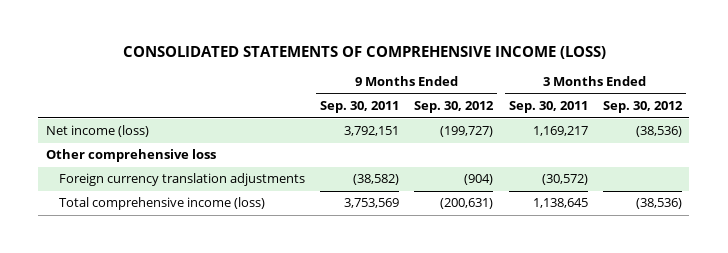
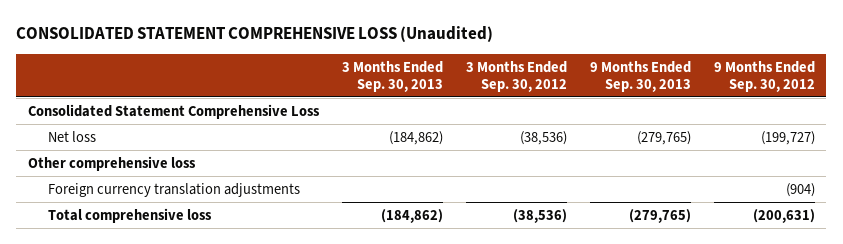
[122,46,606,60] CONSOLIDATED STATEMENTS OF COMPREHENSIVE INCOME (LOSS) -> [16,26,494,43] CONSOLIDATED STATEMENT COMPREHENSIVE LOSS (Unaudited)
[320,101,400,114] Sep. 30, 2011 -> none
[508,101,588,114] Sep. 30, 2011 -> none
none -> [341,60,443,92] 3 Months Ended Sep. 30, 2013
none -> [589,60,691,92] 9 Months Ended Sep. 30, 2013
none -> [27,103,320,119] Consolidated Statement Comprehensive Loss
[45,125,149,138] Net income (loss) -> [48,130,97,142] Net loss
[58,197,265,211] Total comprehensive income (loss) -> [48,207,213,223] Total comprehensive loss

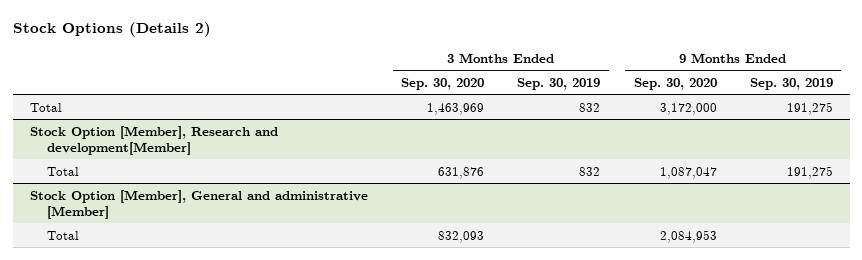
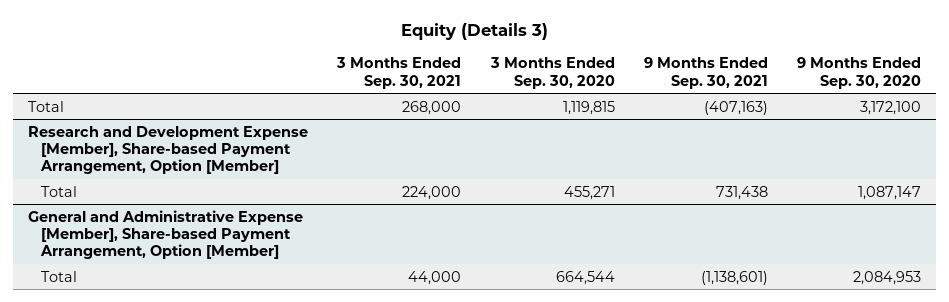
[12,22,211,38] Stock Options (Details 2) -> [400,23,548,41] Equity (Details 3)
[517,78,601,91] Sep. 30, 2019 -> none
[749,78,833,91] Sep. 30, 2019 -> none
none -> [336,57,462,89] 3 Months Ended Sep. 30, 2021
none -> [643,57,768,89] 9 Months Ended Sep. 30, 2021
[29,125,278,155] Stock Option [Member], Research and development[Member] -> none
[29,189,368,219] Stock Option [Member], General and administrative [Member] -> none
[426,102,484,115] 1,463,969 -> [562,100,615,115] 1,119,815
[659,102,717,115] 3,172,000 -> [860,100,922,115] 3,172,100
none -> [28,125,309,175] Research and Development Expense [Member], Share-based Payment Arrangement, Option [Member]
[437,166,484,179] 631,876 -> [563,185,615,200] 455,271
[659,166,717,179] 1,087,047 -> [858,185,922,200] 1,087,147
none -> [28,209,304,260] General and Administrative Expense [Member], Share-based Payment Arrangement, Option [Member]
[437,230,484,243] 832,093 -> [555,270,615,285] 664,544

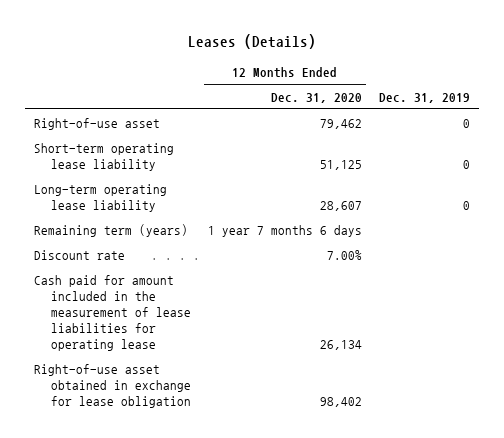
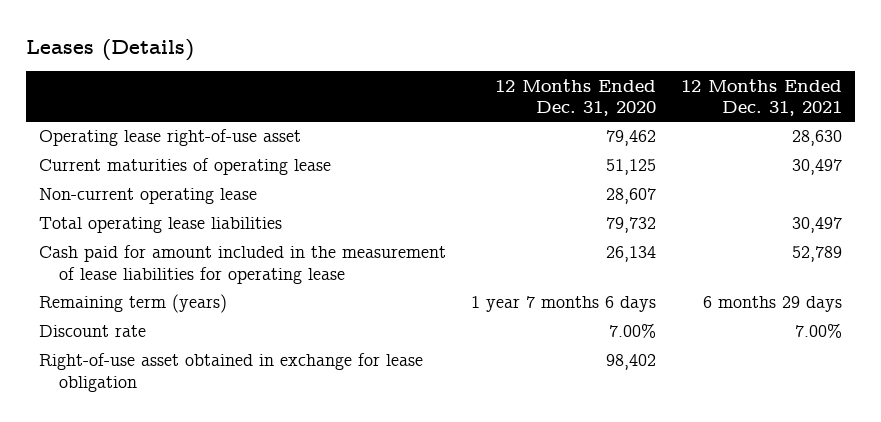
[379,92,471,103] Dec. 31, 2019 -> none
none -> [681,78,843,117] 12 Months Ended Dec. 31, 2021
[33,117,160,130] Right-of-use asset -> [38,129,301,147] Operating lease right-of-use asset
[33,142,174,171] Short-term operating lease liability -> [38,158,331,176] Current maturities of operating lease
[33,183,167,212] Long-term operating lease liability -> [38,188,257,205] Non-current operating lease
none -> [38,217,282,234] Total operating lease liabilities
[33,274,192,351] Cash paid for amount included in the measurement of lease liabilities for operating lease -> [38,245,446,284] Cash paid for amount included in the measurement of lease liabilities for operating lease

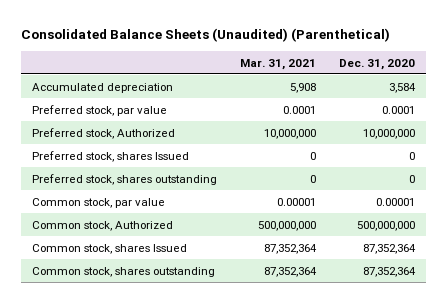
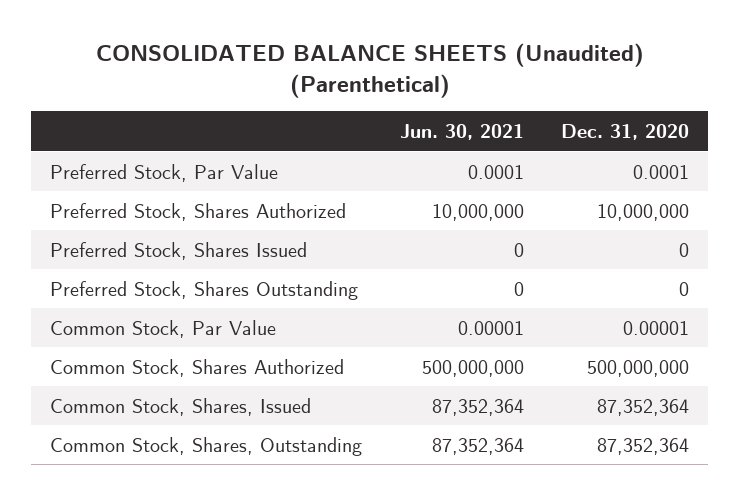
[21,28,391,43] Consolidated Balance Sheets (Unaudited) (Parenthetical) -> [95,43,644,98] CONSOLIDATED BALANCE SHEETS (Unaudited) (Parenthetical)
[240,58,317,70] Mar. 31, 2021 -> none
none -> [399,123,524,140] Jun. 30, 2021
[32,82,174,93] Accumulated depreciation -> none
[32,104,168,116] Preferred stock, par value -> [49,163,278,182] Preferred Stock, Par Value
[32,127,176,139] Preferred stock, Authorized -> [49,202,346,221] Preferred Stock, Shares Authorized
[32,150,190,162] Preferred stock, shares Issued -> [49,241,307,260] Preferred Stock, Shares Issued
[32,173,218,185] Preferred stock, shares outstanding -> [49,280,358,300] Preferred Stock, Shares Outstanding
[32,197,166,208] Common stock, par value -> [49,319,276,338] Common Stock, Par Value
[32,220,174,231] Common stock, Authorized -> [49,358,344,377] Common Stock, Shares Authorized
[32,243,188,254] Common stock, shares Issued -> [49,397,311,416] Common Stock, Shares, Issued
[32,266,216,277] Common stock, shares outstanding -> [49,436,362,456] Common Stock, Shares, Outstanding

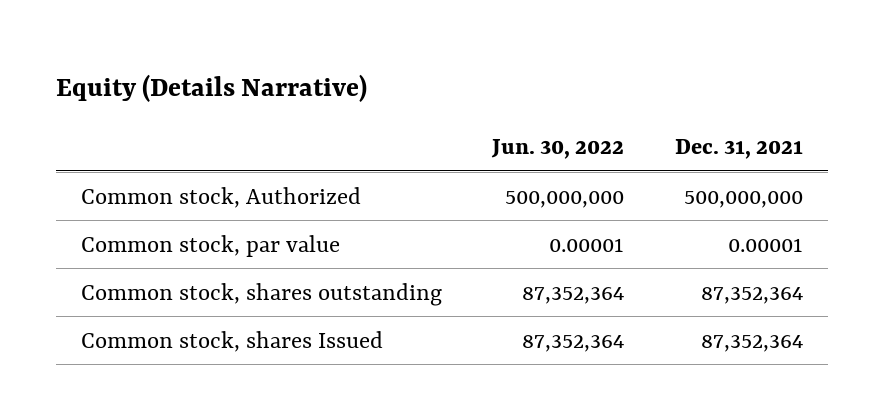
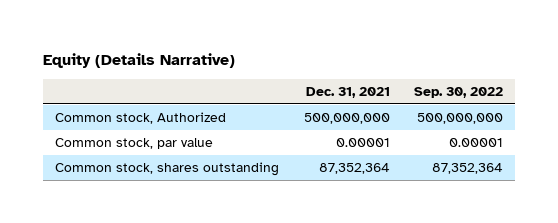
[491,139,625,160] Jun. 30, 2022 -> none
none -> [414,87,504,99] Sep. 30, 2022
[80,330,383,352] Common stock, shares Issued -> none

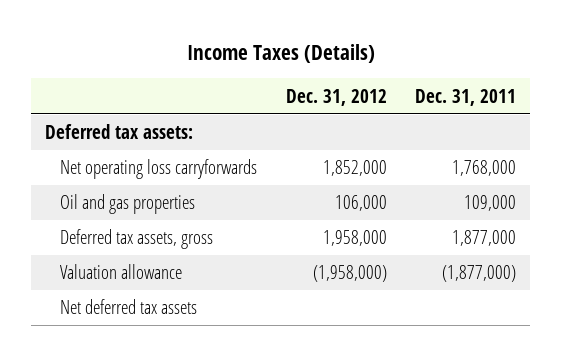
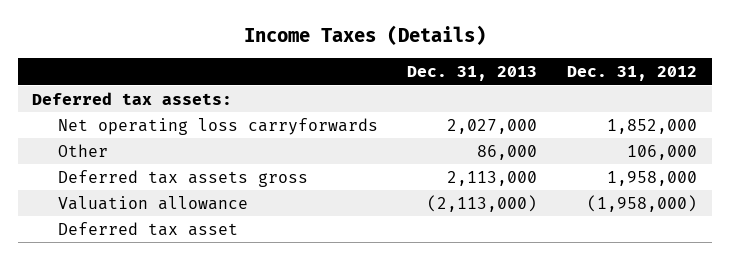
[414,88,516,106] Dec. 31, 2011 -> none
none -> [407,66,538,82] Dec. 31, 2013
[60,194,196,215] Oil and gas properties -> none
none -> [57,143,108,157] Other
[60,229,214,250] Deferred tax assets, gross -> [57,169,308,187] Deferred tax assets gross
[60,299,198,315] Net deferred tax assets -> [57,221,238,236] Deferred tax asset

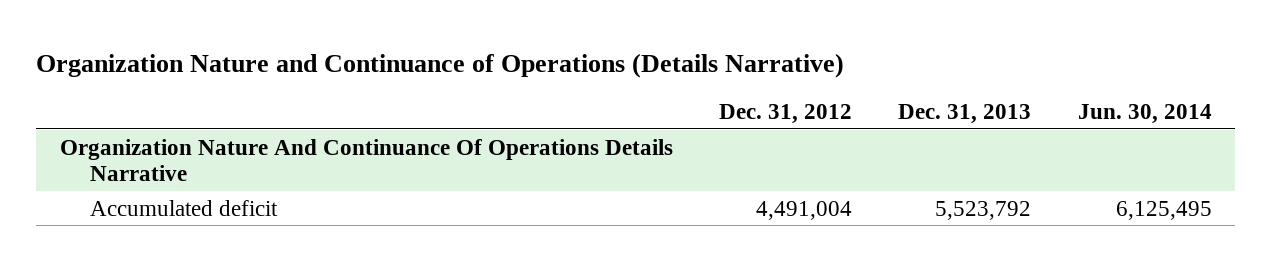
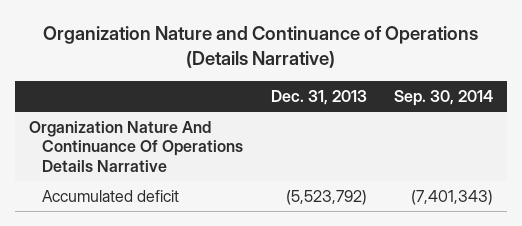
[719,104,853,125] Dec. 31, 2012 -> none
[1077,104,1212,125] Jun. 30, 2014 -> none
none -> [394,90,494,107] Sep. 30, 2014
[935,200,1032,220] 5,523,792 -> [285,189,367,205] (5,523,792)

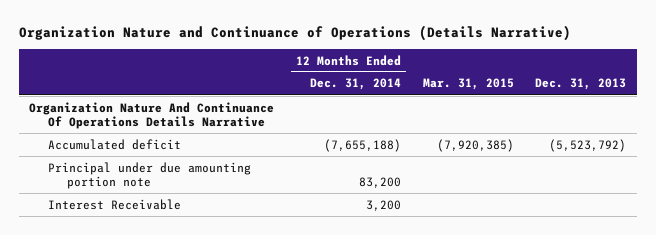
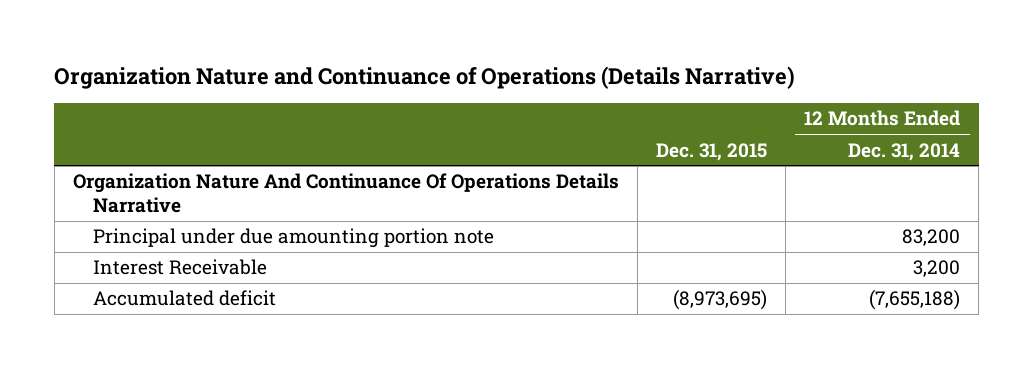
[422,78,514,91] Mar. 31, 2015 -> none
[535,78,627,91] Dec. 31, 2013 -> none
none -> [655,142,767,161] Dec. 31, 2015
[47,138,181,150] Accumulated deficit -> [93,290,277,307] Accumulated deficit

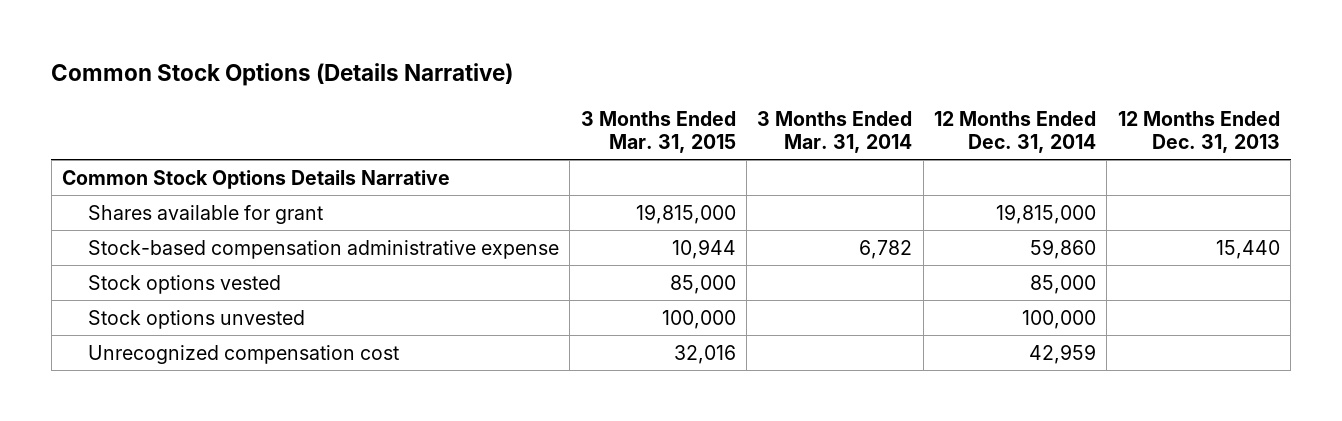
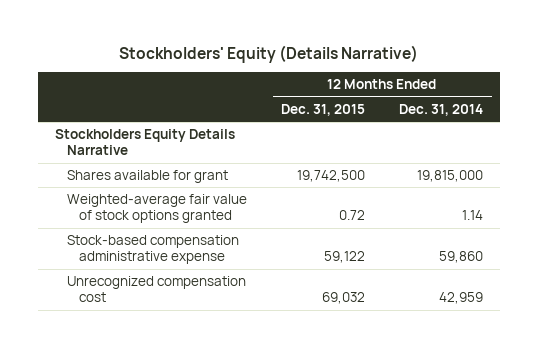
[51,63,514,87] Common Stock Options (Details Narrative) -> [119,44,419,63] Stockholders' Equity (Details Narrative)
[580,110,736,153] 3 Months Ended Mar. 31, 2015 -> none
[757,110,913,153] 3 Months Ended Mar. 31, 2014 -> none
[1117,110,1280,153] 12 Months Ended Dec. 31, 2013 -> none
none -> [281,103,366,116] Dec. 31, 2015
[61,169,450,189] Common Stock Options Details Narrative -> [55,129,236,156] Stockholders Equity Details Narrative
none -> [67,194,248,224] Weighted-average fair value of stock options granted
[87,274,281,294] Stock options vested -> none
[87,309,305,329] Stock options unvested -> none

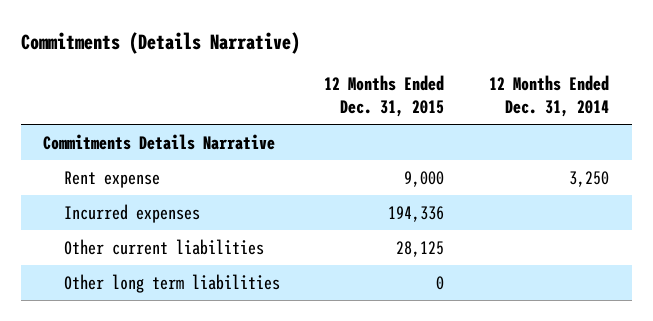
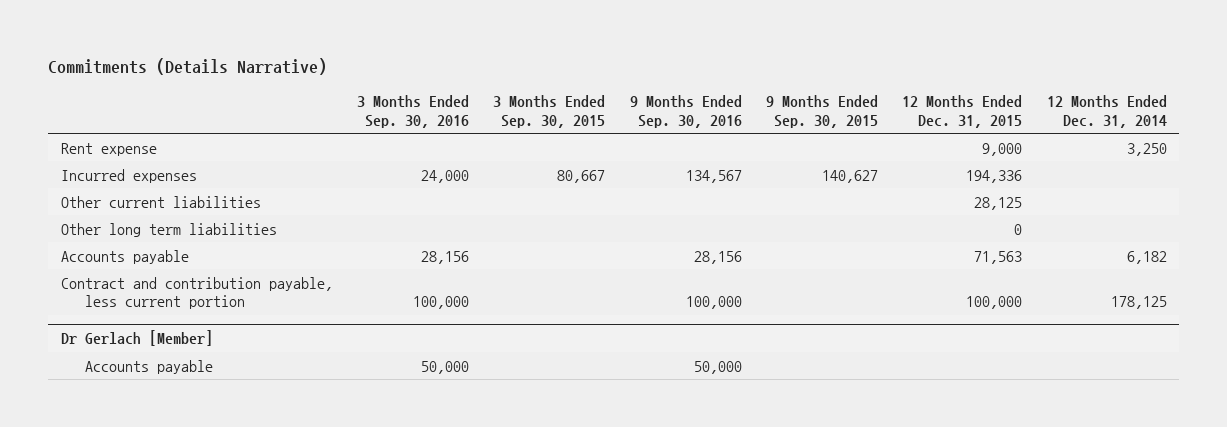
none -> [356,95,469,128] 3 Months Ended Sep. 30, 2016
none -> [493,95,606,128] 3 Months Ended Sep. 30, 2015
none -> [629,95,742,128] 9 Months Ended Sep. 30, 2016
none -> [765,95,878,128] 9 Months Ended Sep. 30, 2015
[43,133,276,150] Commitments Details Narrative -> none
none -> [60,249,189,264] Accounts payable
none -> [60,276,333,309] Contract and contribution payable, less current portion
none -> [60,329,213,346] Dr Gerlach [Member]
none -> [84,359,213,374] Accounts payable

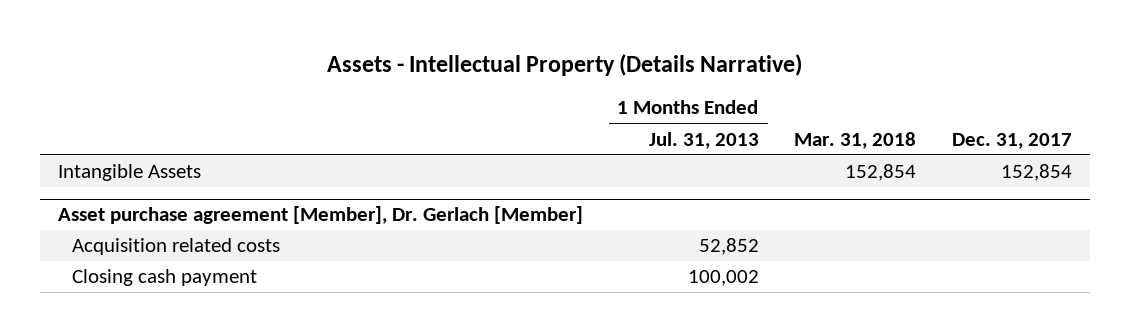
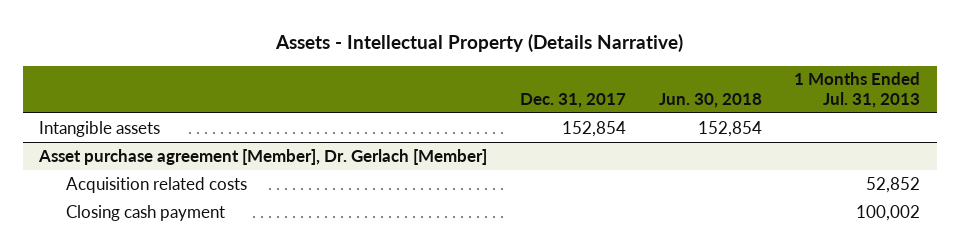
[794,131,917,149] Mar. 31, 2018 -> none
none -> [658,92,762,108] Jun. 30, 2018
[57,164,201,182] Intangible Assets -> [39,120,161,137] Intangible assets

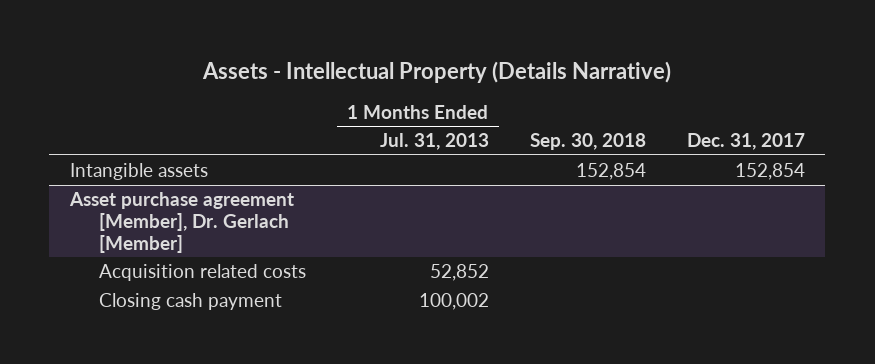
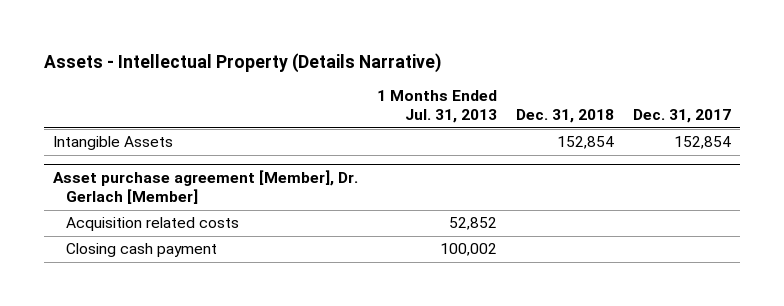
[529,133,646,151] Sep. 30, 2018 -> none
none -> [515,109,614,124] Dec. 31, 2018
[69,163,208,181] Intangible assets -> [53,136,174,151] Intangible Assets

